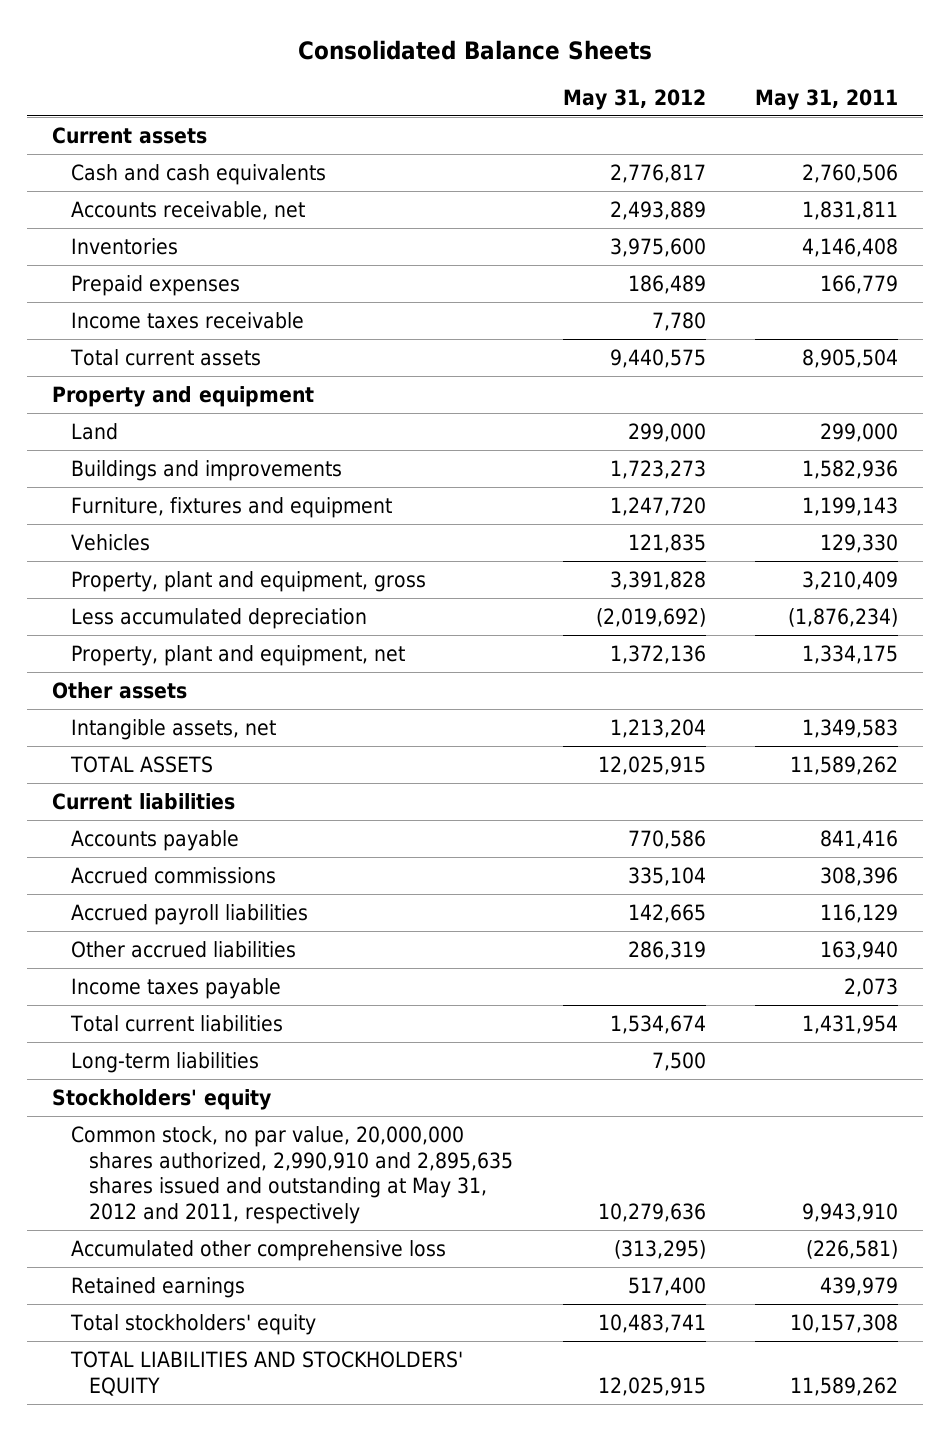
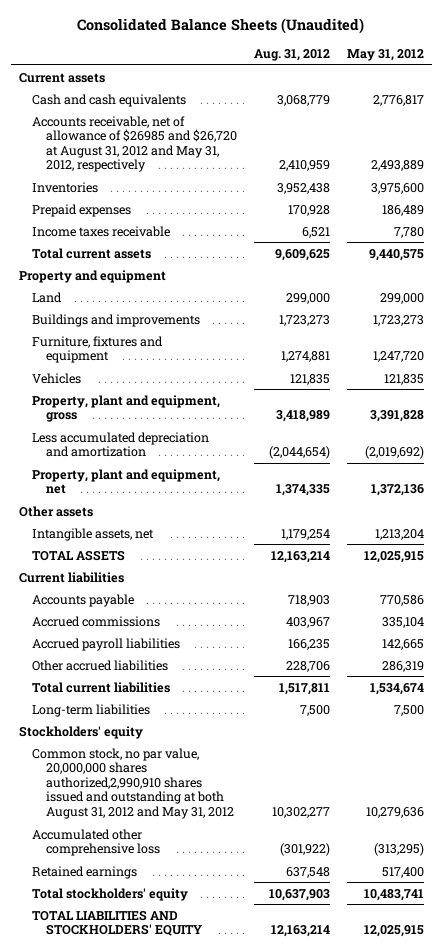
[297,39,652,60] Consolidated Balance Sheets -> [77,17,365,34] Consolidated Balance Sheets (Unaudited)
[755,88,899,110] May 31, 2011 -> none
none -> [253,48,330,61] Aug. 31, 2012
[70,200,305,220] Accounts receivable, net -> [32,115,237,173] Accounts receivable, net of allowance of $26985 and $26,720 at August 31, 2012 and May 31, 2012, respectively
[70,607,367,629] Less accumulated depreciation -> [32,431,210,458] Less accumulated depreciation and amortization
[70,977,281,999] Income taxes payable -> none
[70,1125,514,1224] Common stock, no par value, 20,000,000 shares authorized, 2,990,910 and 2,895,635 shares issued and outstanding at May 31, 2012 and 2011, respectively -> [32,747,234,819] Common stock, no par value, 20,000,000 shares authorized,2,990,910 shares issued and outstanding at both August 31, 2012 and May 31, 2012

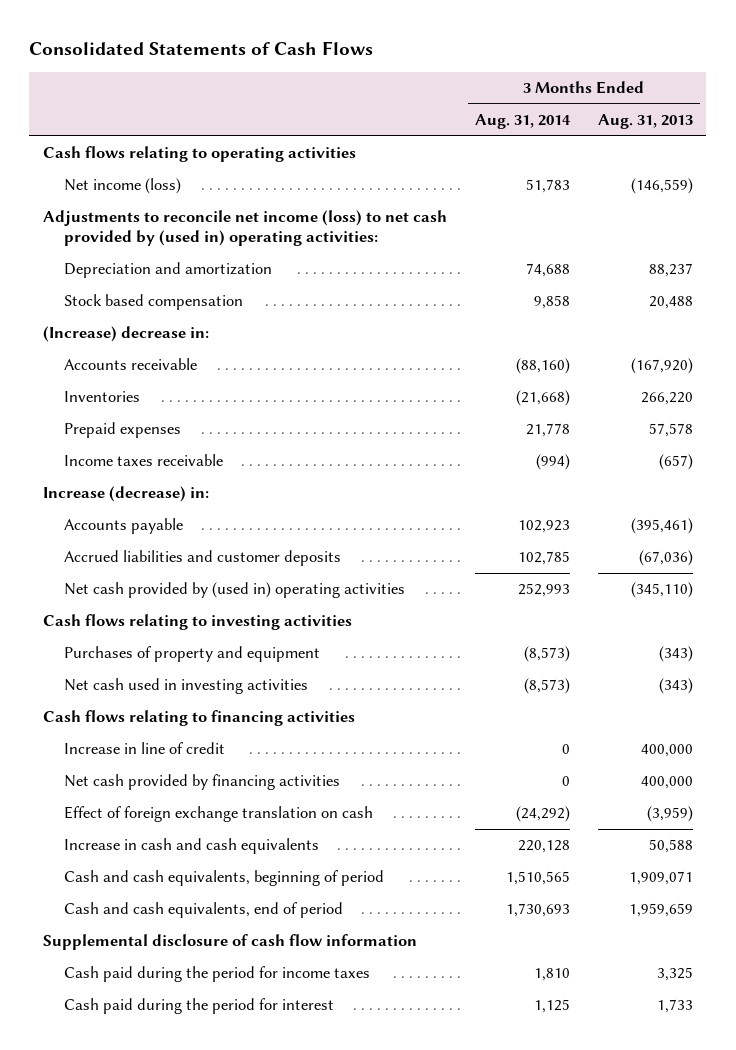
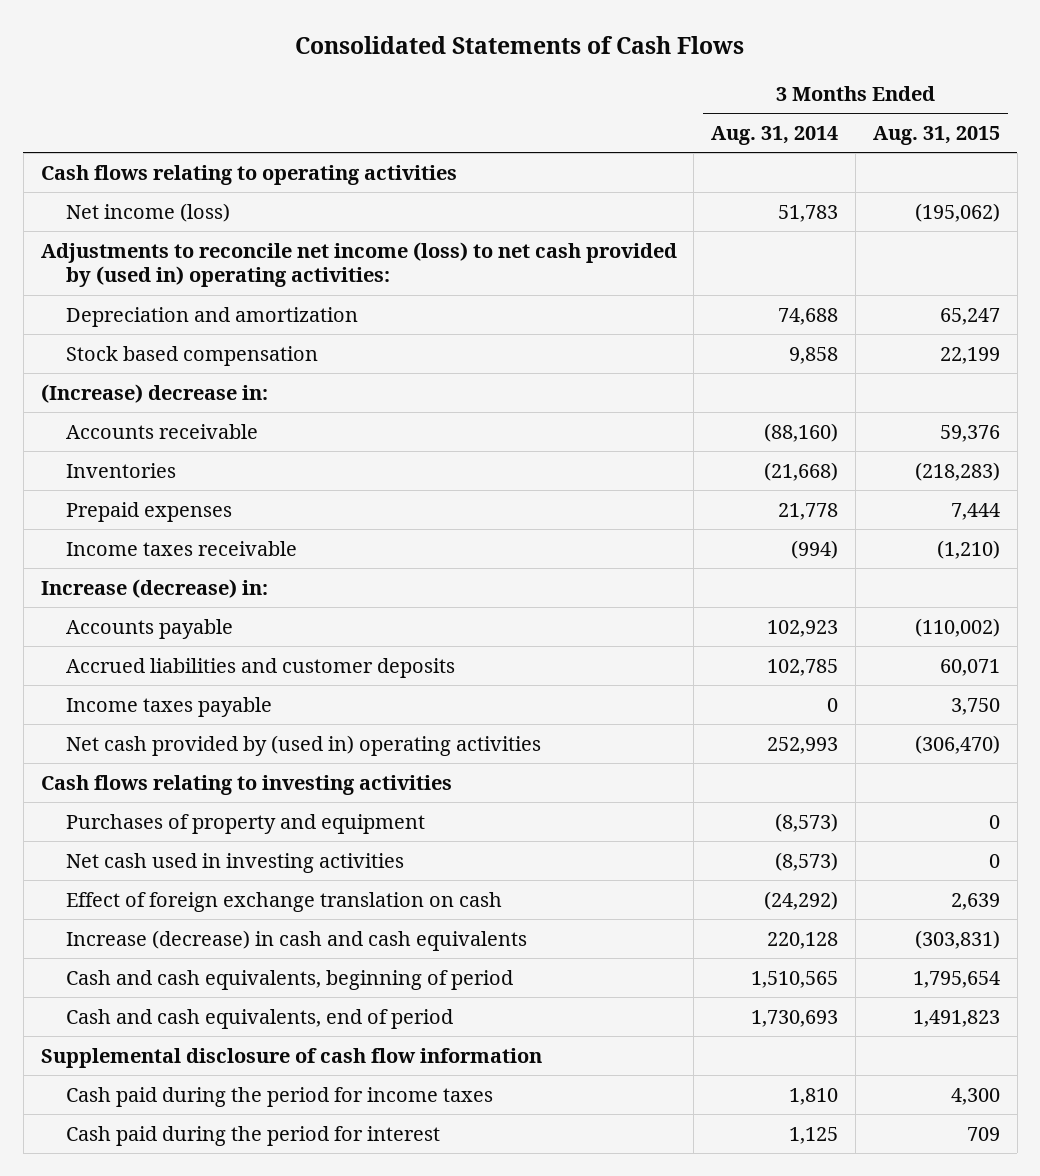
[597,114,693,130] Aug. 31, 2013 -> none
none -> [872,126,1000,146] Aug. 31, 2015
none -> [66,696,273,717] Income taxes payable
[43,710,356,727] Cash flows relating to financing activities -> none
[64,742,226,755] Increase in line of credit -> none
[64,774,341,791] Net cash provided by financing activities -> none
[64,838,320,855] Increase in cash and cash equivalents -> [66,929,528,951] Increase (decrease) in cash and cash equivalents

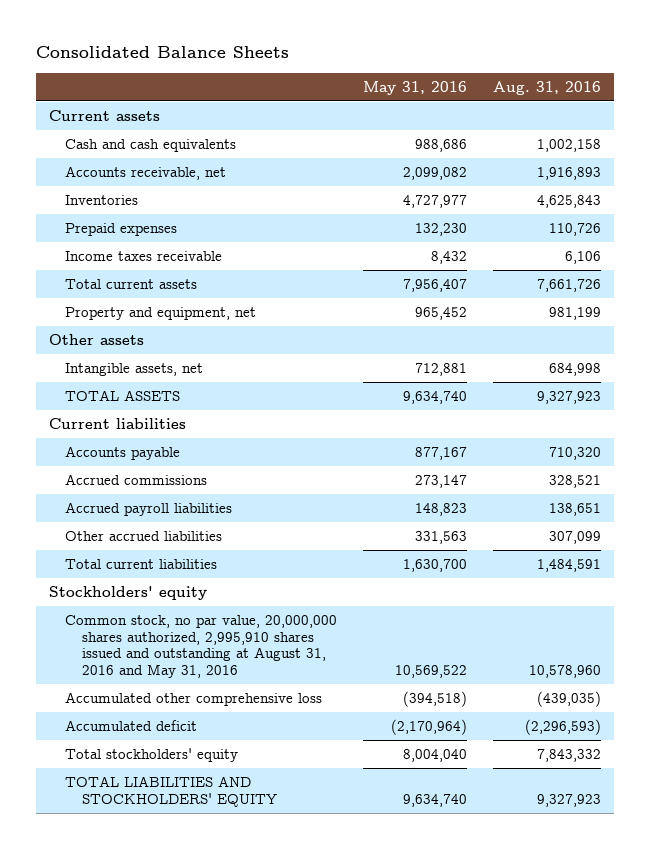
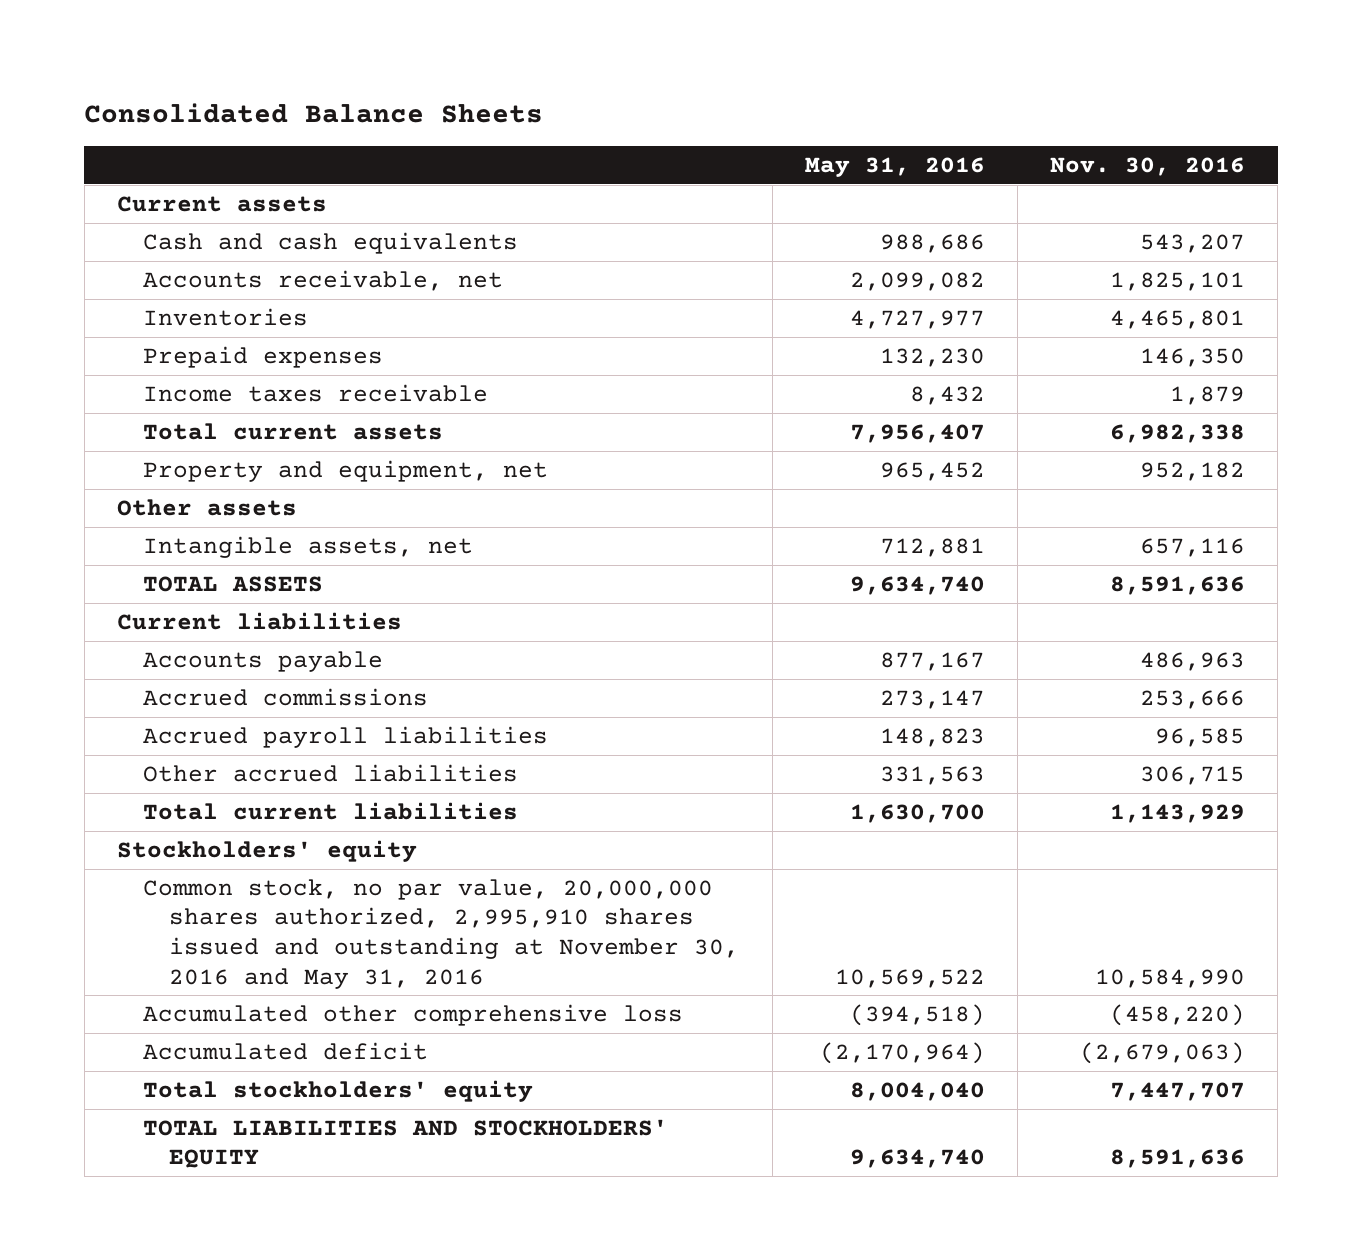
[492,80,601,95] Aug. 31, 2016 -> none
none -> [1050,157,1246,177] Nov. 30, 2016
[65,615,338,679] Common stock, no par value, 20,000,000 shares authorized, 2,995,910 shares issued and outstanding at August 31, 2016 and May 31, 2016 -> [143,878,740,989] Common stock, no par value, 20,000,000 shares authorized, 2,995,910 shares issued and outstanding at November 30, 2016 and May 31, 2016

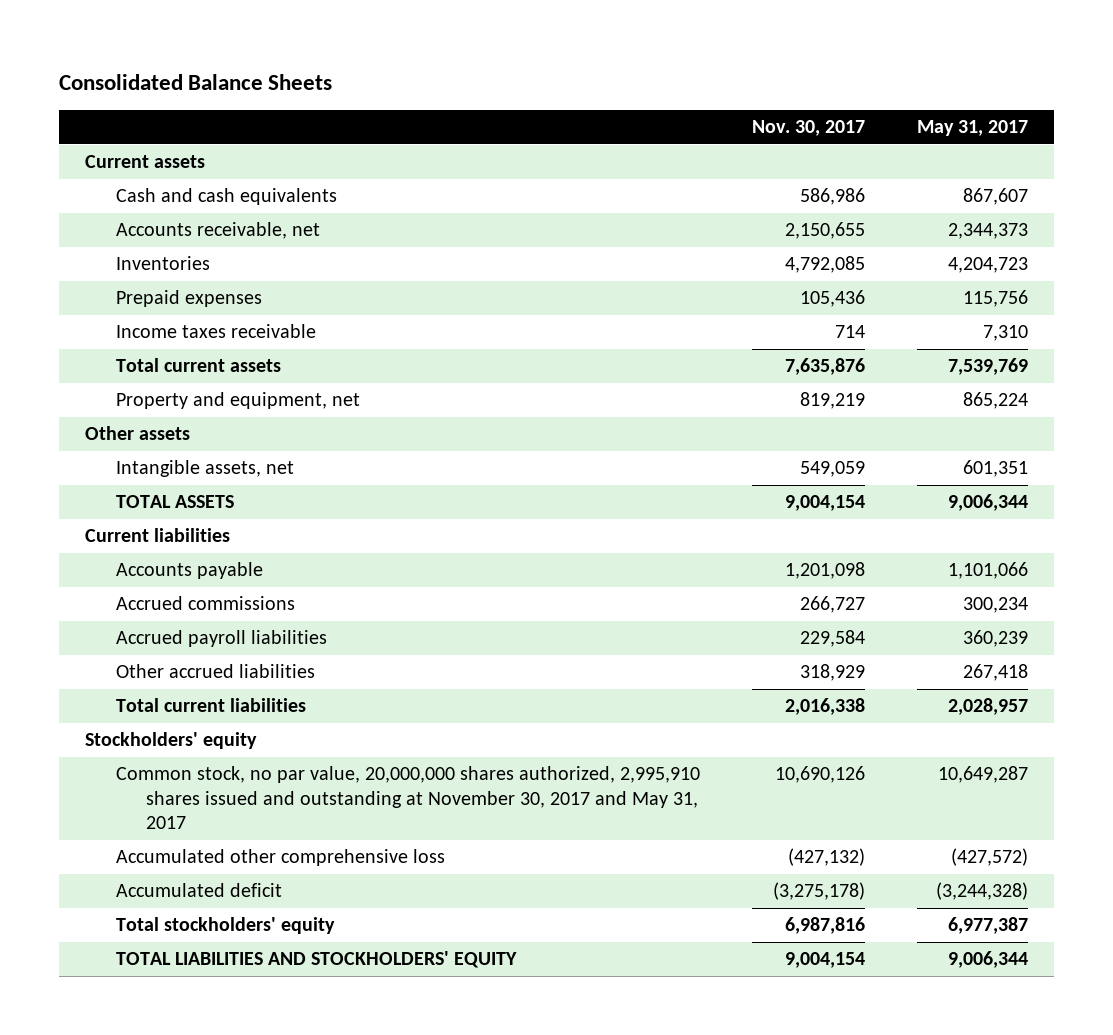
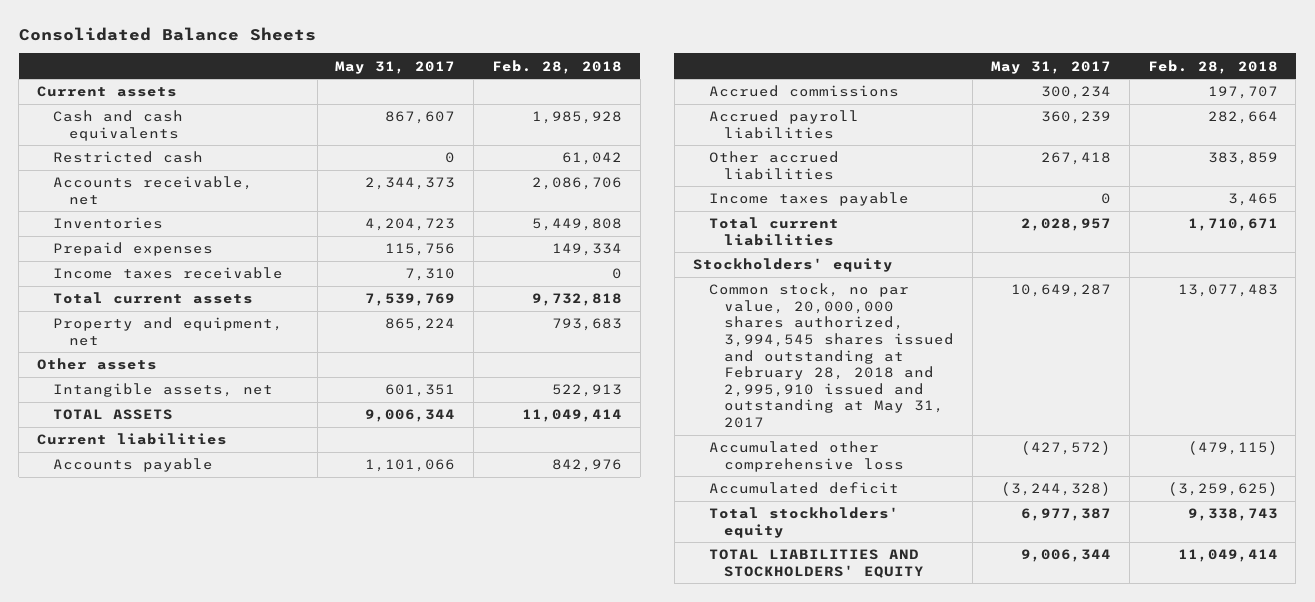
[751,120,865,137] Nov. 30, 2017 -> none
none -> [492,59,623,74] Feb. 28, 2018
none -> [52,151,203,164] Restricted cash
none -> [708,192,909,207] Income taxes payable
[115,766,700,830] Common stock, no par value, 20,000,000 shares authorized, 2,995,910 shares issued and outstanding at November 30, 2017 and May 31, 2017 -> [708,283,955,428] Common stock, no par value, 20,000,000 shares authorized, 3,994,545 shares issued and outstanding at February 28, 2018 and 2,995,910 issued and outstanding at May 31, 2017

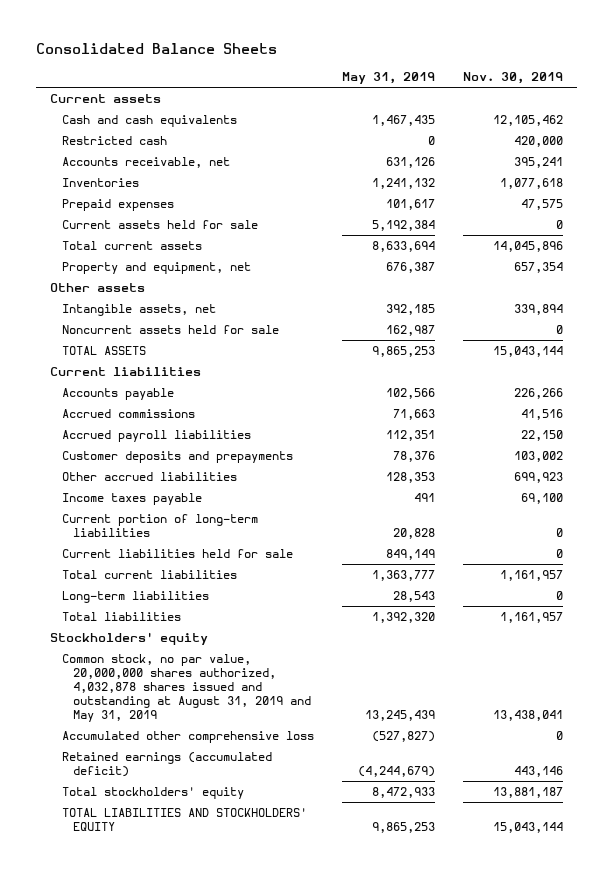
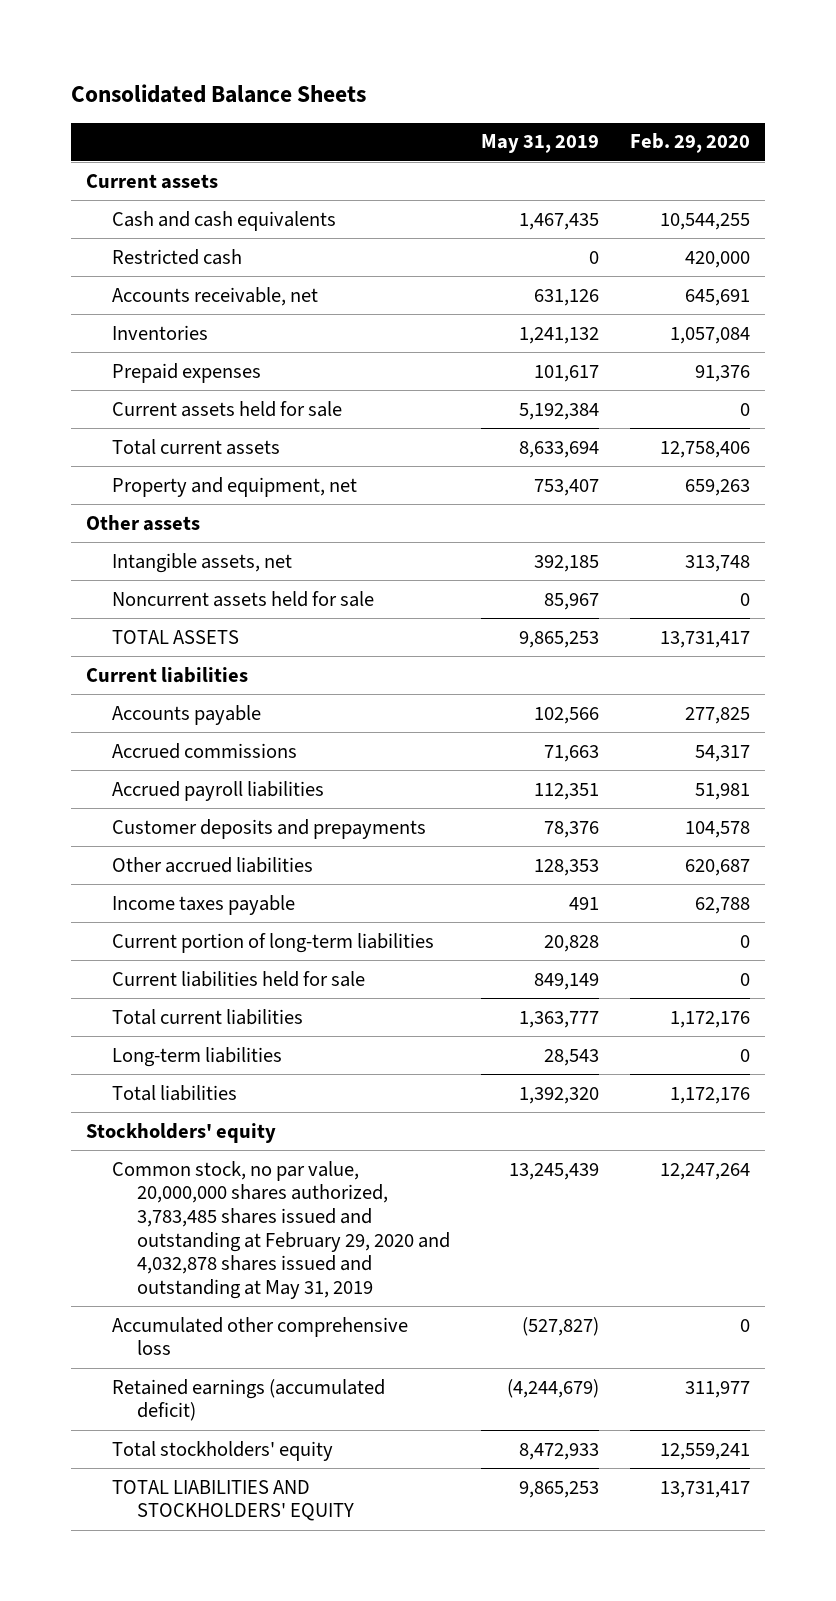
[463,72,564,85] Nov. 30, 2019 -> none
none -> [629,133,750,154] Feb. 29, 2020
[385,262,435,274] 676,387 -> [533,478,599,496] 753,407
[385,325,435,337] 162,987 -> [543,592,599,610] 85,967
[61,654,312,723] Common stock, no par value, 20,000,000 shares authorized, 4,032,878 shares issued and outstanding at August 31, 2019 and May 31, 2019 -> [111,1160,451,1300] Common stock, no par value, 20,000,000 shares authorized, 3,783,485 shares issued and outstanding at February 29, 2020 and 4,032,878 shares issued and outstanding at May 31, 2019

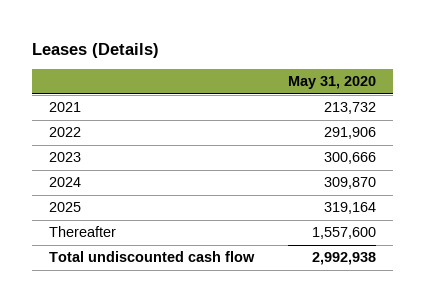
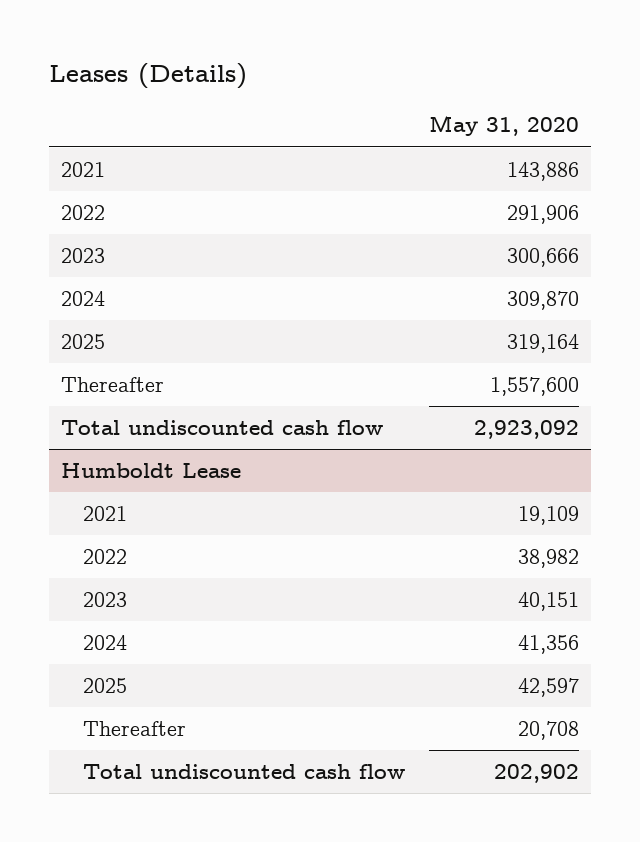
[323,102,376,115] 213,732 -> [506,162,579,182] 143,886
[311,252,376,266] 2,992,938 -> [473,420,579,440] 2,923,092
none -> [60,463,241,479] Humboldt Lease
none -> [82,506,127,522] 2021
none -> [82,549,127,565] 2022
none -> [82,592,127,608] 2023
none -> [82,635,127,651] 2024
none -> [82,678,127,694] 2025
none -> [82,721,186,737] Thereafter
none -> [82,764,405,780] Total undiscounted cash flow

